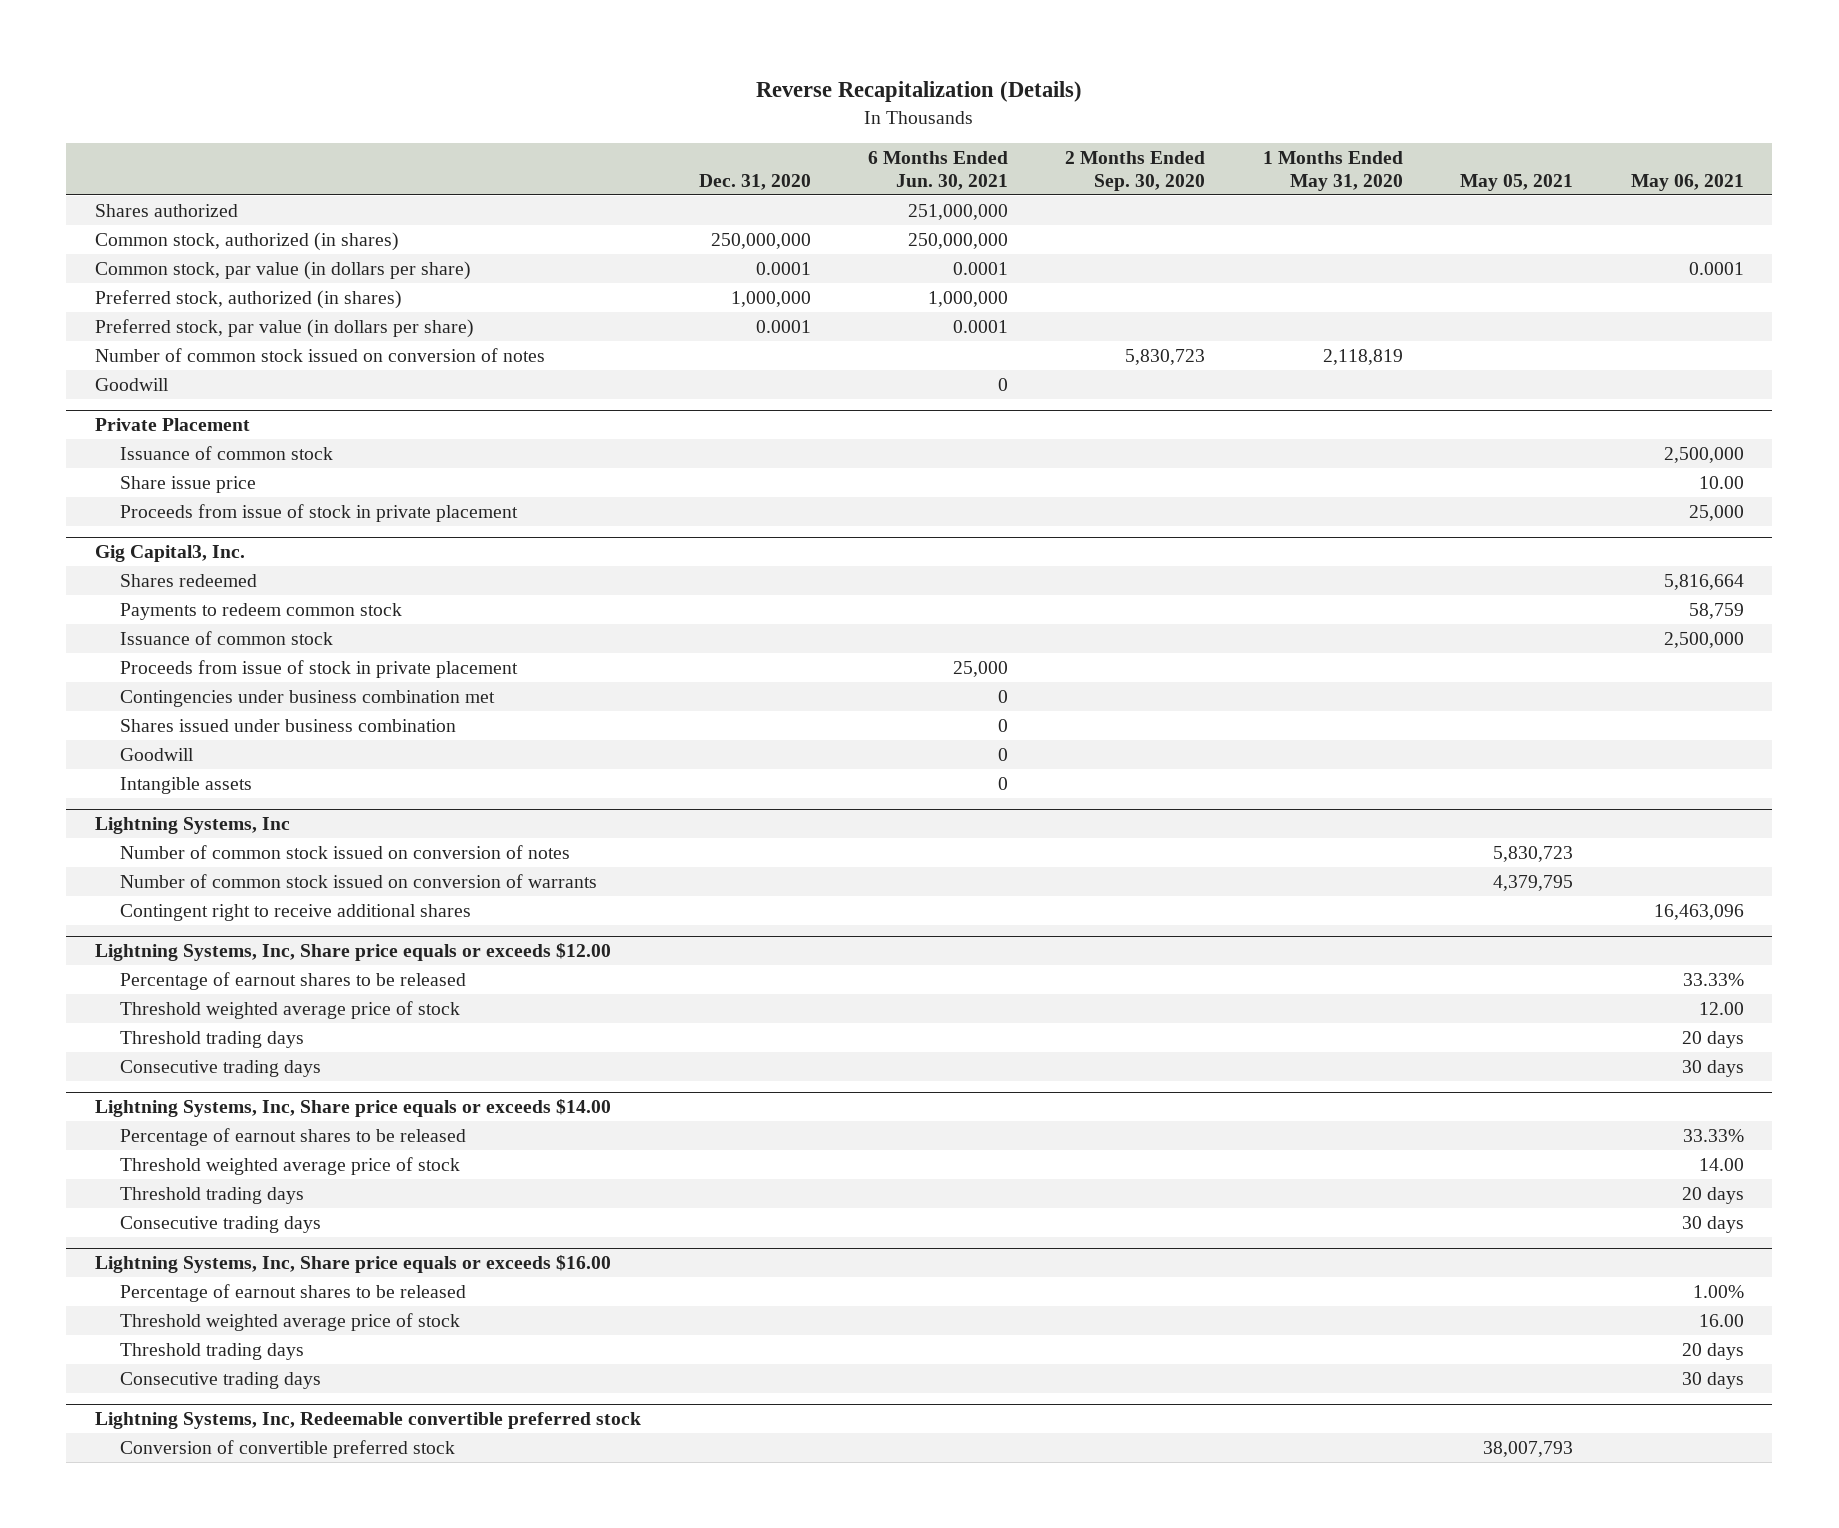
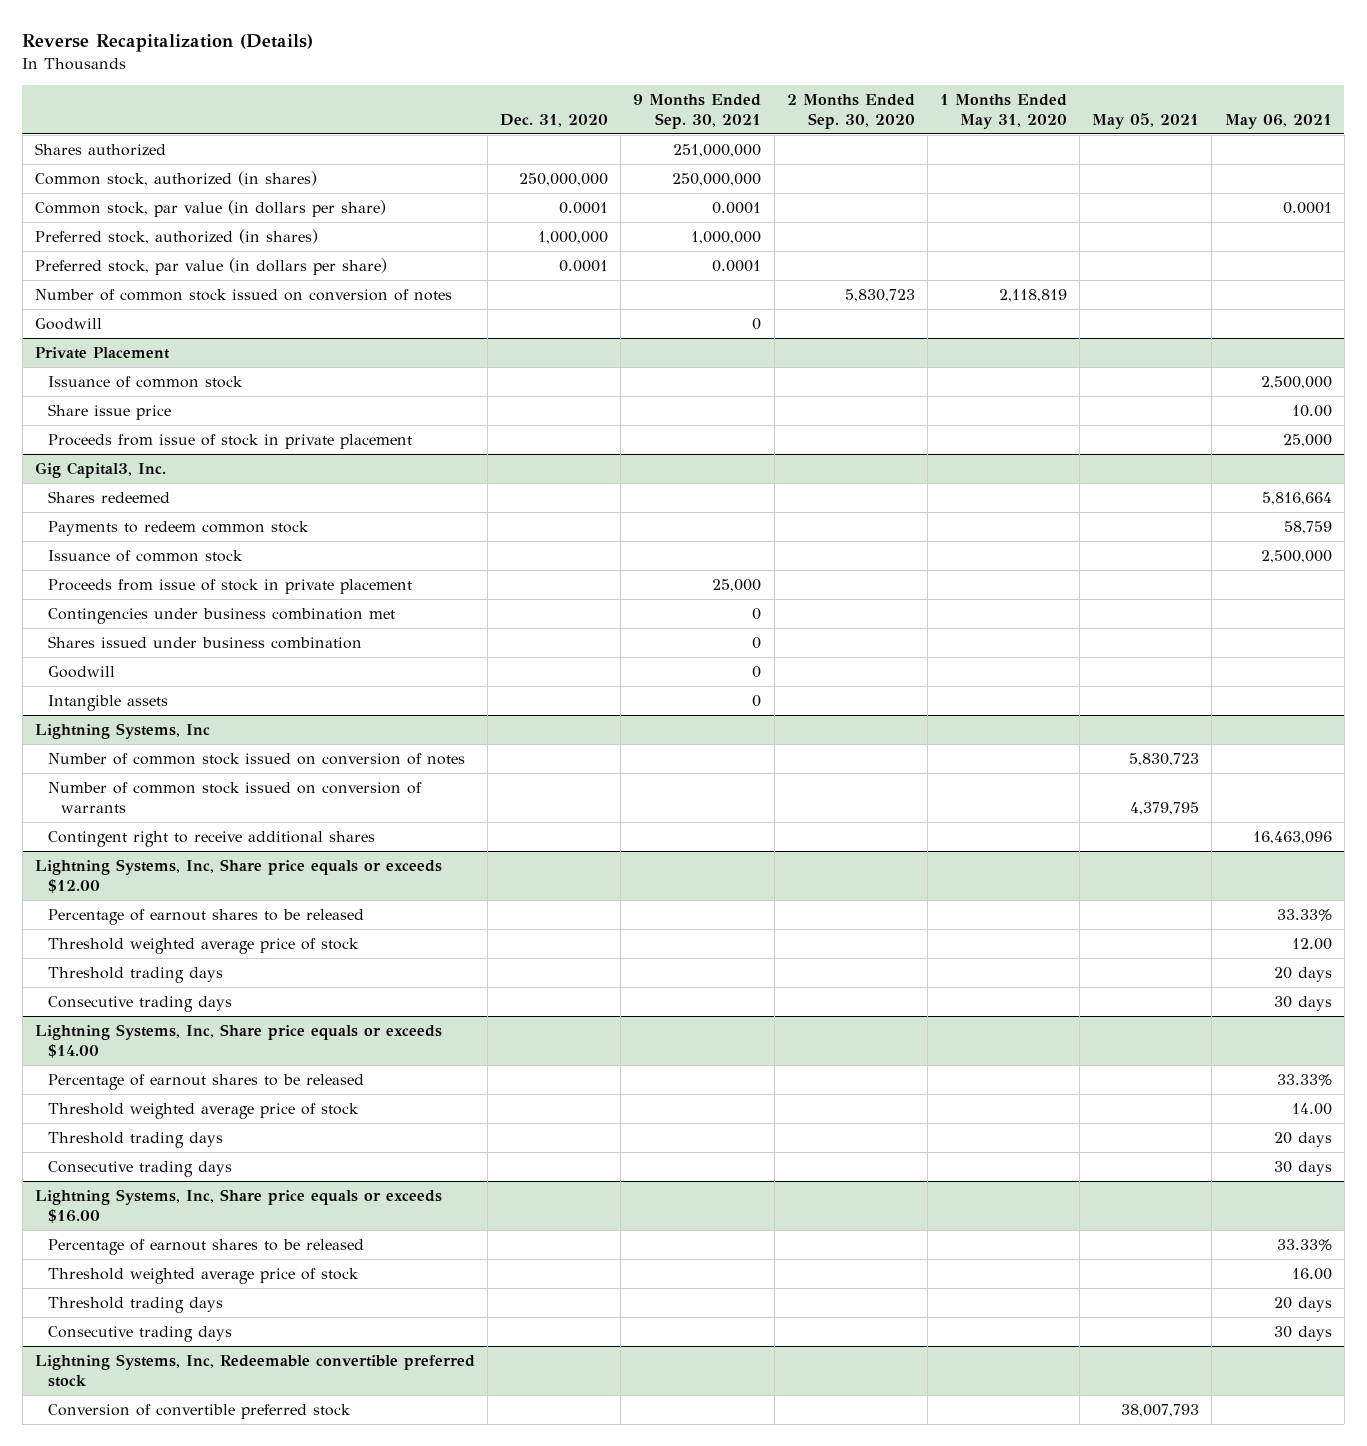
[867,151,1008,191] 6 Months Ended Jun. 30, 2021 -> none
none -> [633,94,762,129] 9 Months Ended Sep. 30, 2021
[1692,1284,1744,1298] 1.00% -> [1276,1239,1332,1252] 33.33%

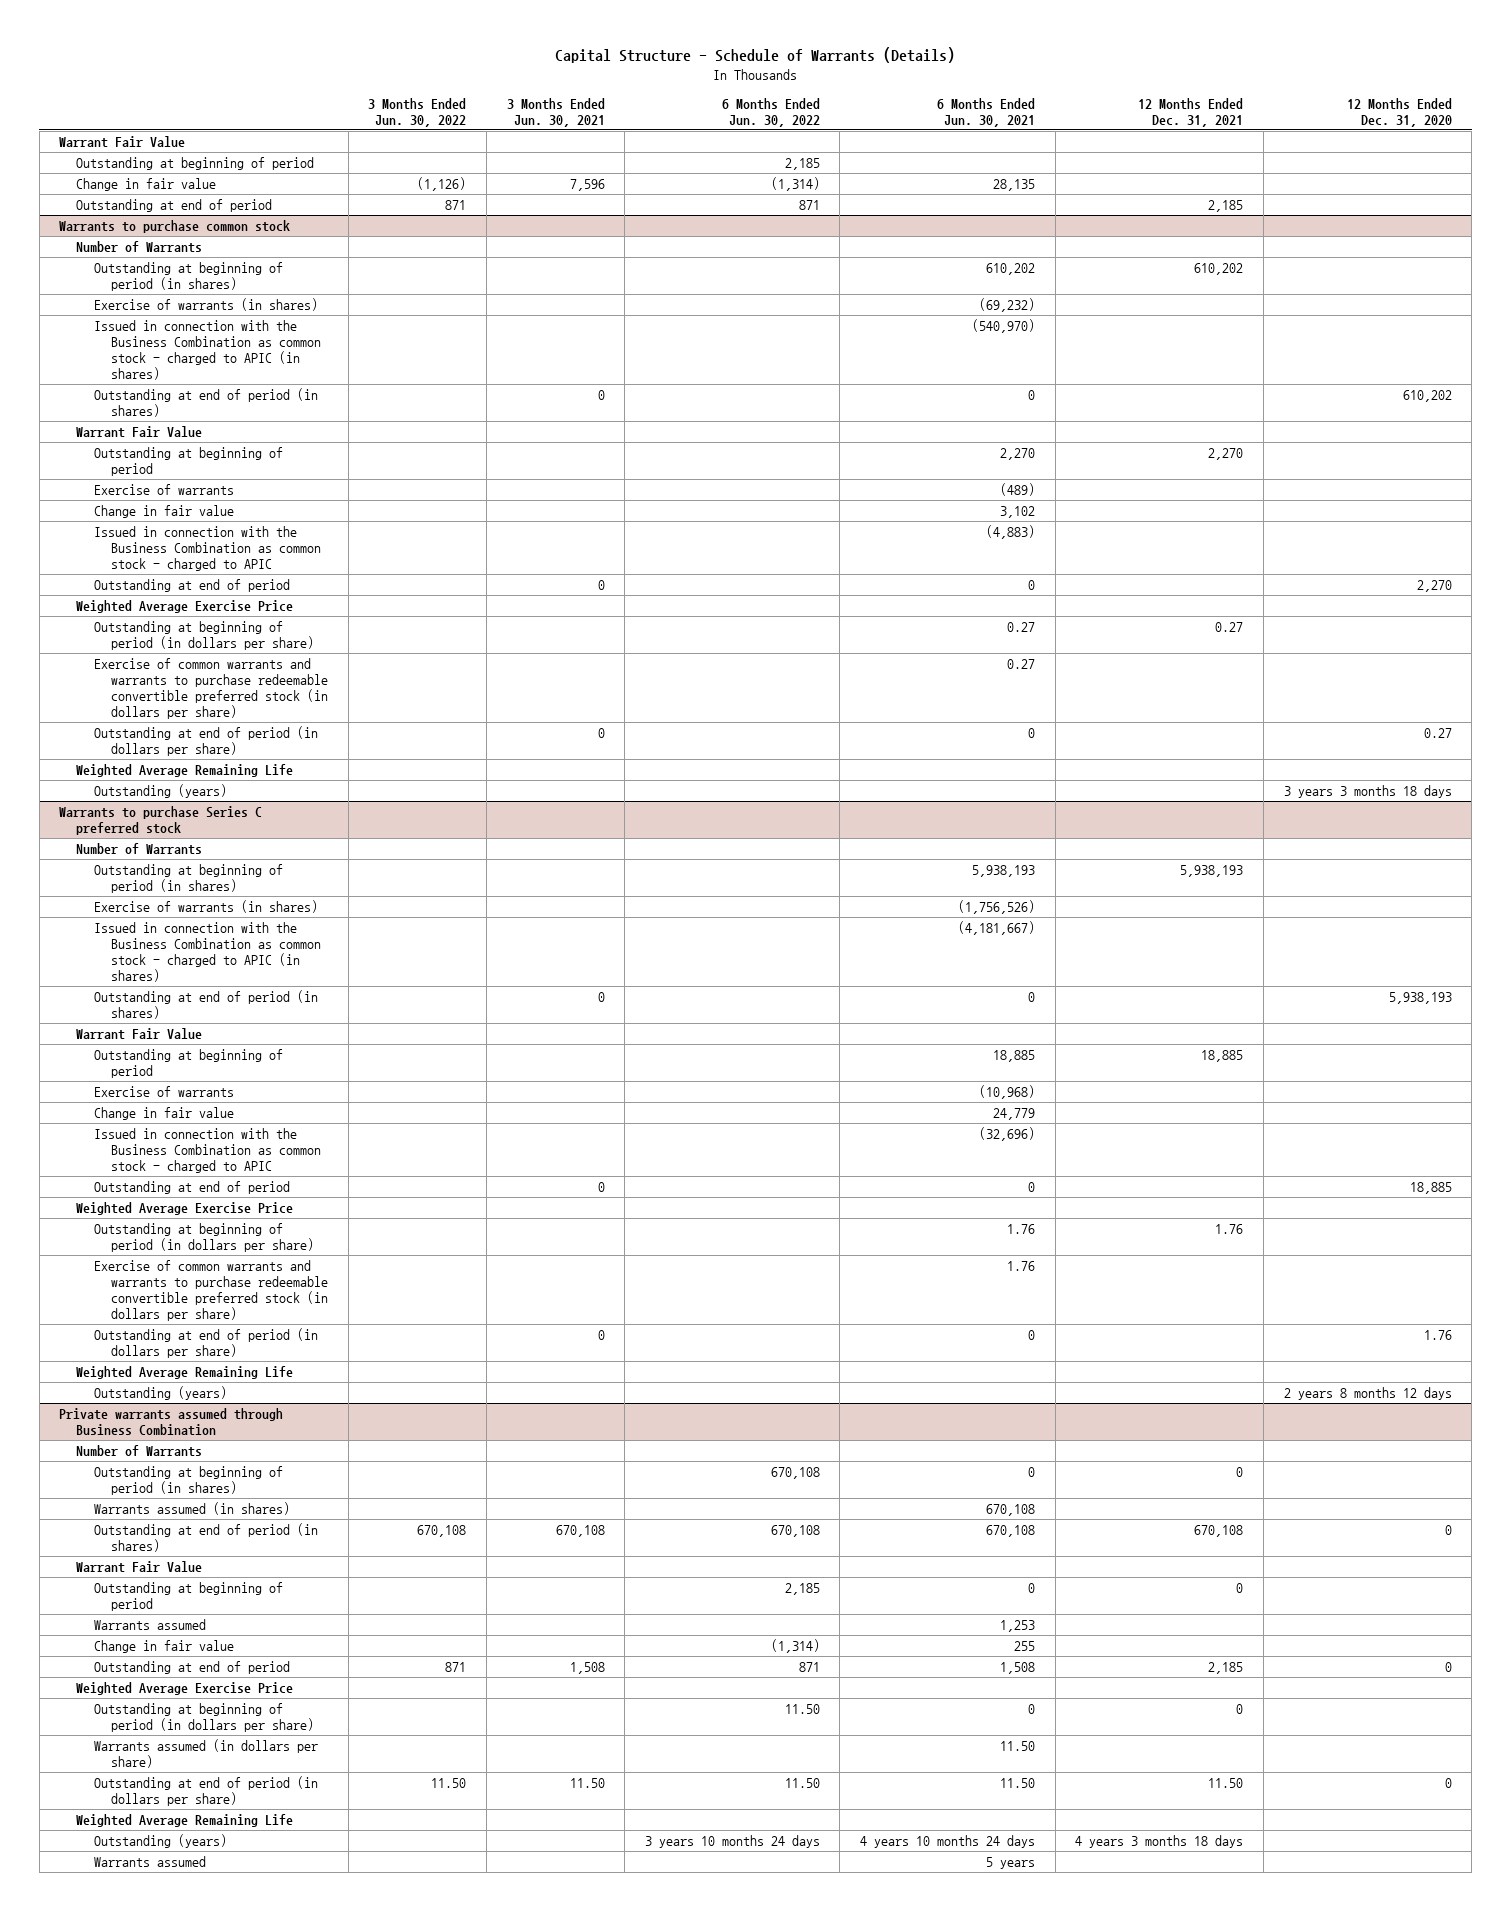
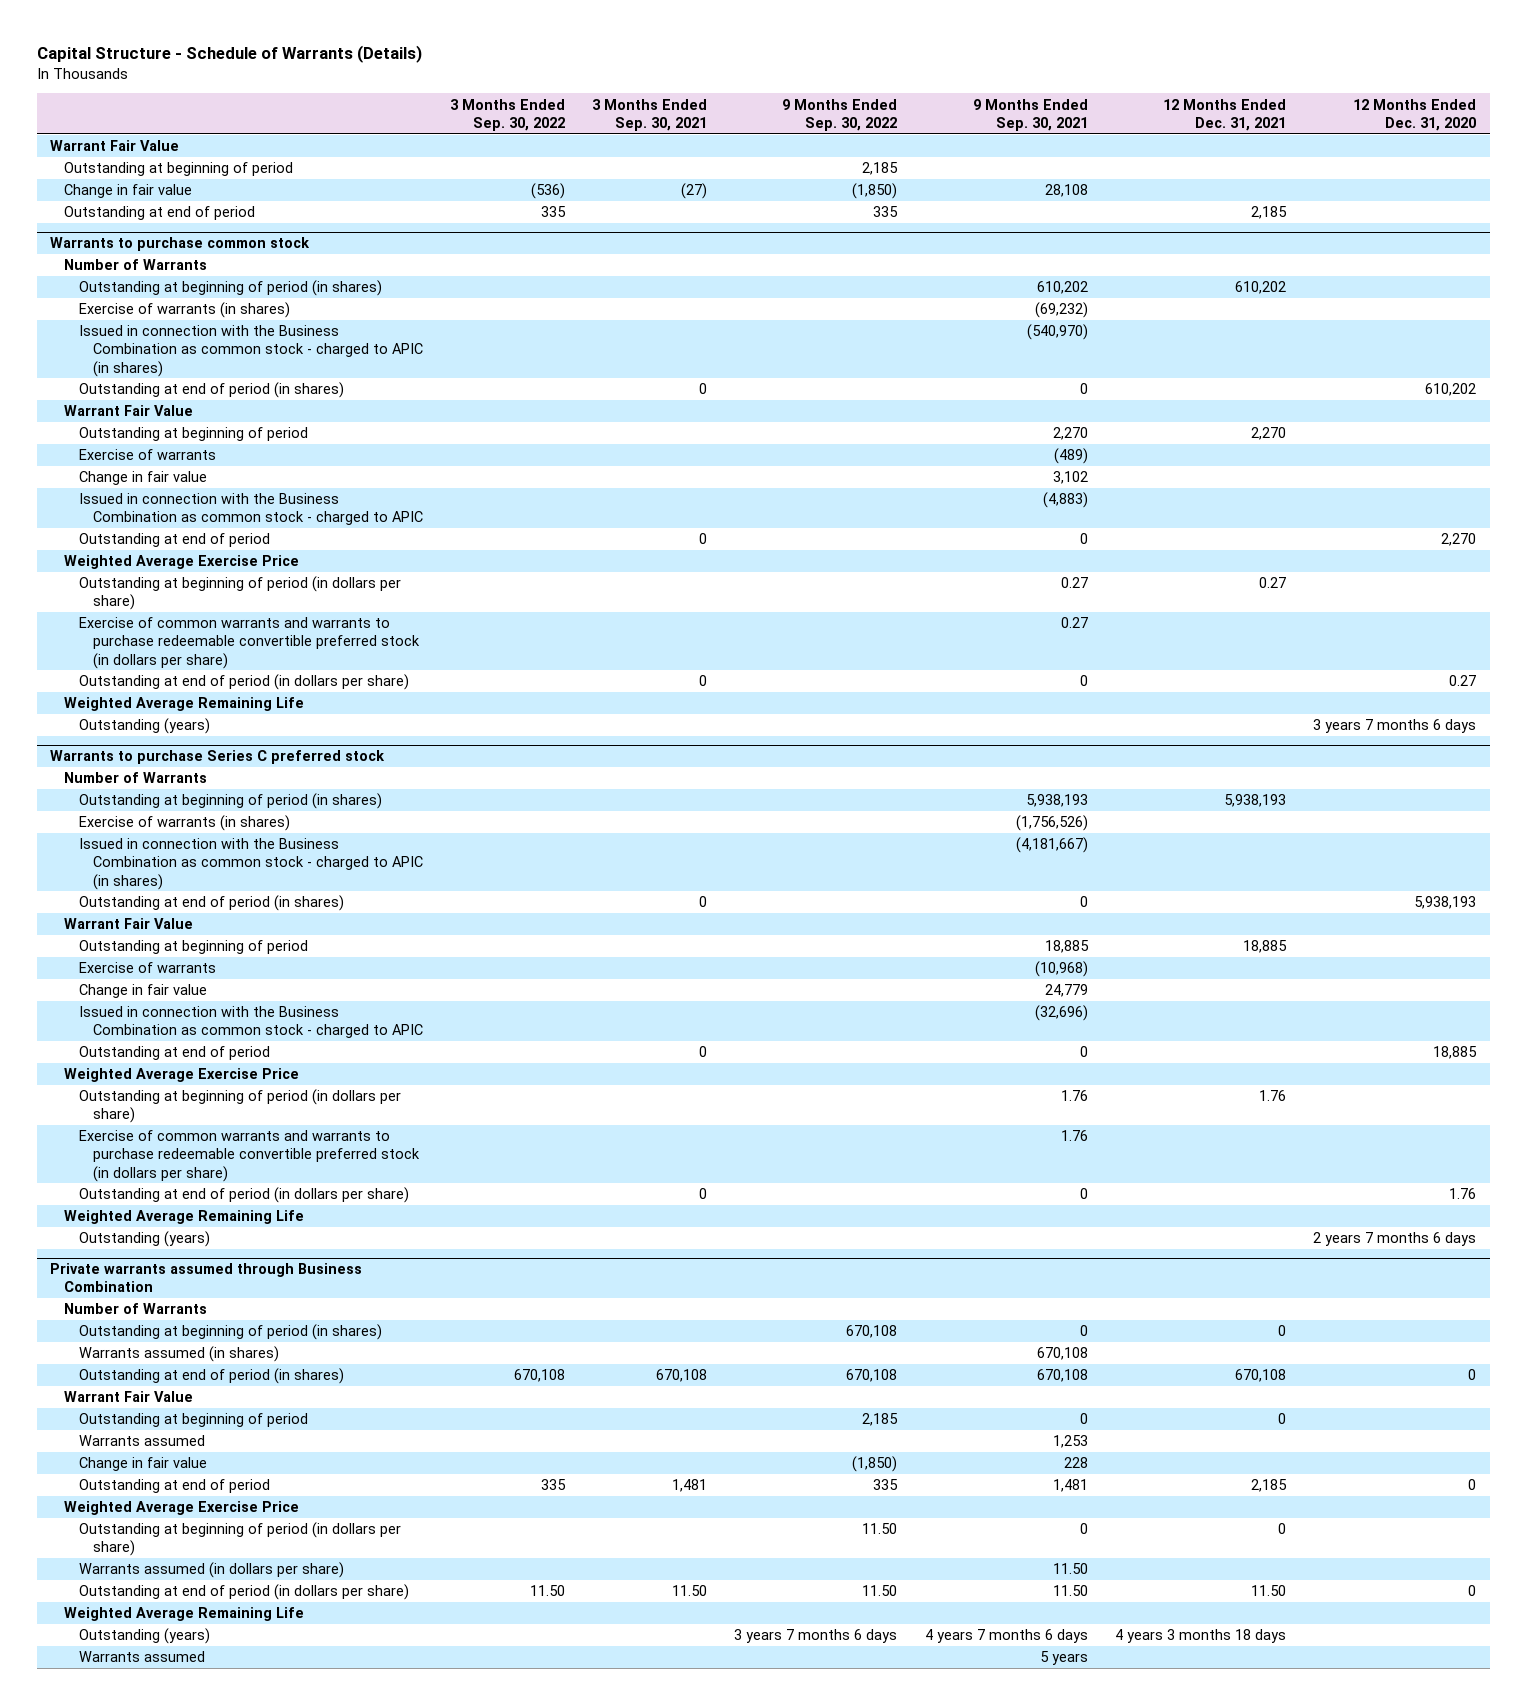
[368,97,467,127] 3 Months Ended Jun. 30, 2022 -> none
[506,97,605,127] 3 Months Ended Jun. 30, 2021 -> none
[721,97,820,127] 6 Months Ended Jun. 30, 2022 -> none
[937,97,1036,127] 6 Months Ended Jun. 30, 2021 -> none
none -> [450,98,566,131] 3 Months Ended Sep. 30, 2022
none -> [592,98,708,131] 3 Months Ended Sep. 30, 2021
none -> [782,98,898,131] 9 Months Ended Sep. 30, 2022
none -> [972,98,1088,131] 9 Months Ended Sep. 30, 2021
[1283,785,1452,799] 3 years 3 months 18 days -> [1312,719,1476,734] 3 years 7 months 6 days
[1283,1387,1452,1401] 2 years 8 months 12 days -> [1312,1232,1476,1247] 2 years 7 months 6 days

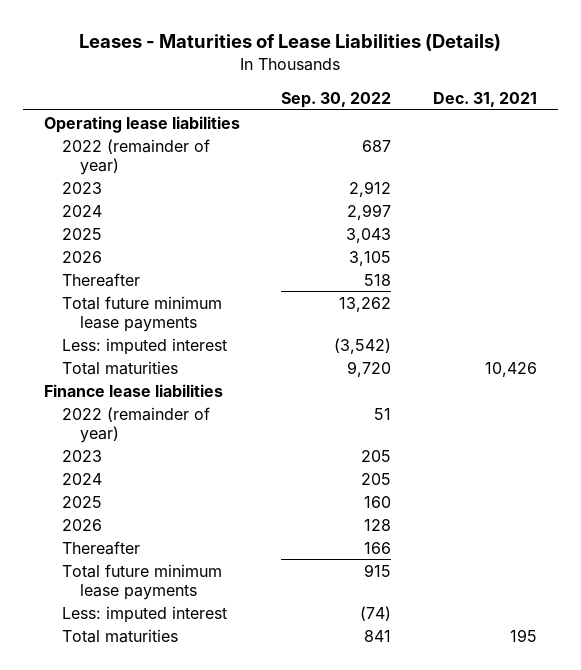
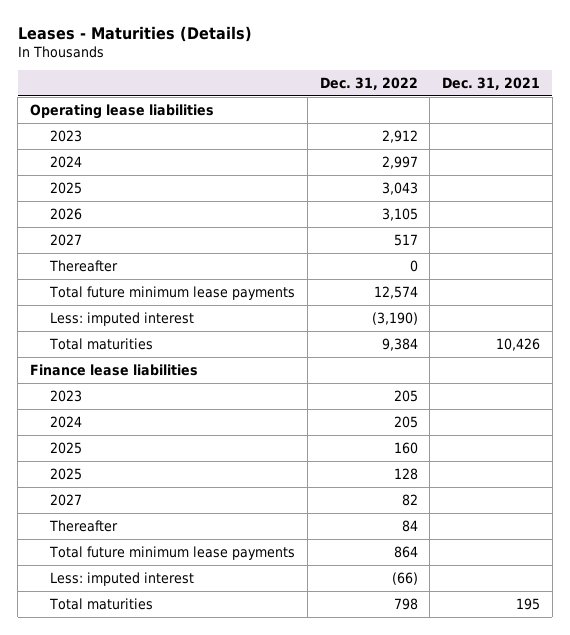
[79,34,502,52] Leases - Maturities of Lease Liabilities (Details) -> [17,25,252,42] Leases - Maturities (Details)
[281,91,392,108] Sep. 30, 2022 -> none
none -> [319,76,418,90] Dec. 31, 2022
[61,138,210,175] 2022 (remainder of year) -> none
none -> [50,233,83,246] 2027
[61,406,210,443] 2022 (remainder of year) -> none
[61,518,102,531] 2026 -> [50,467,83,480] 2025
none -> [50,493,83,506] 2027

